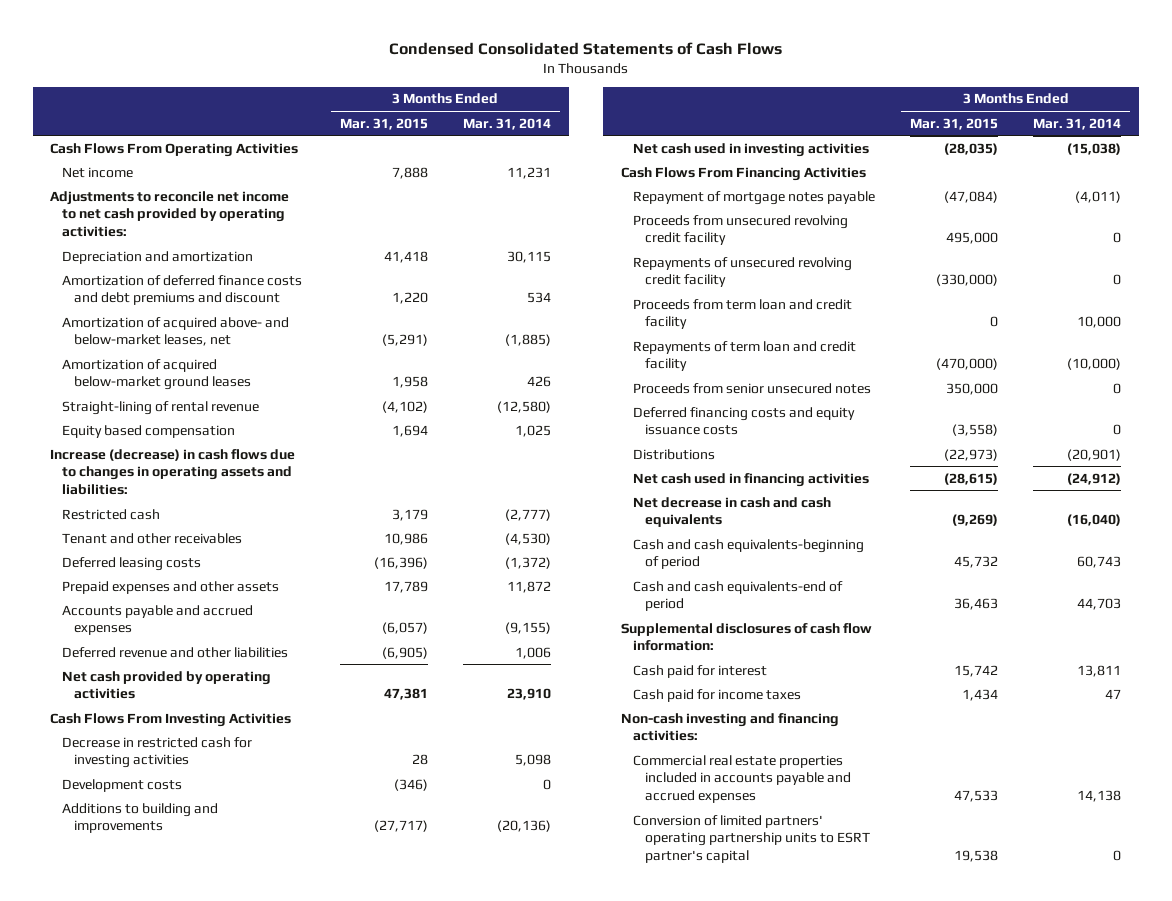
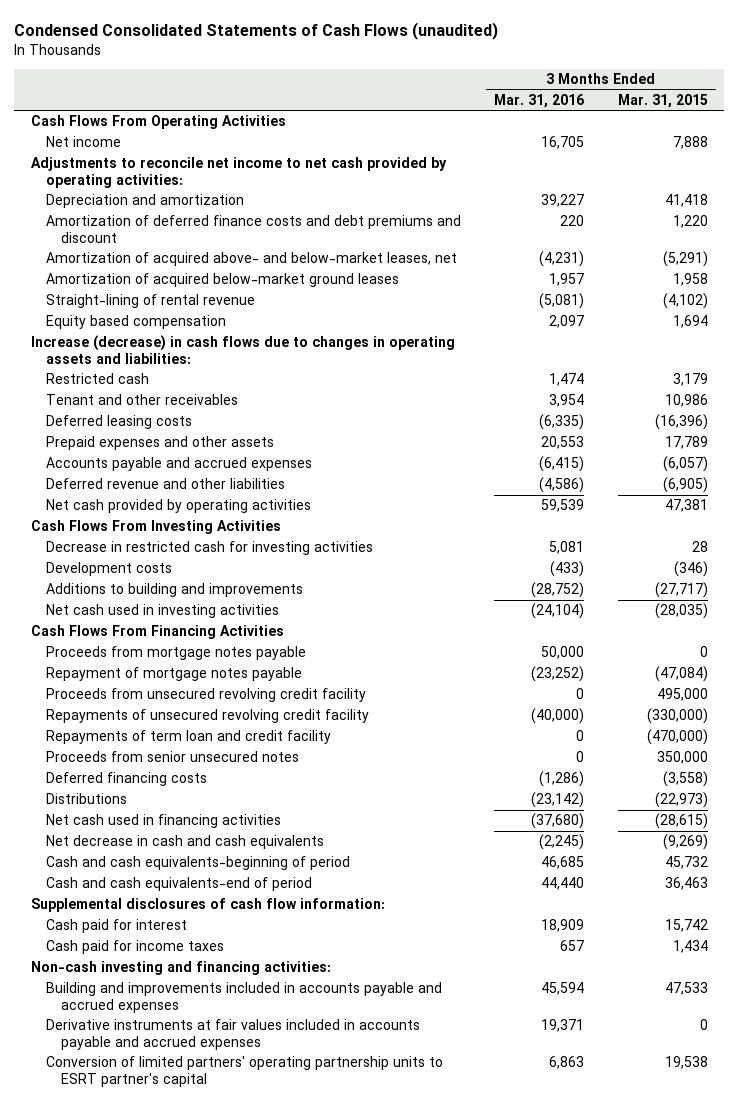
[388,42,782,56] Condensed Consolidated Statements of Cash Flows -> [13,21,498,40] Condensed Consolidated Statements of Cash Flows (unaudited)
[462,117,551,130] Mar. 31, 2014 -> none
none -> [494,93,585,108] Mar. 31, 2016
none -> [45,646,306,661] Proceeds from mortgage notes payable
[632,298,852,330] Proceeds from term loan and credit facility -> none
[632,406,855,436] Deferred financing costs and equity issuance costs -> [45,772,207,787] Deferred financing costs
[632,754,851,804] Commercial real estate properties included in accounts payable and accrued expenses -> [45,982,442,1013] Building and improvements included in accounts payable and accrued expenses
none -> [45,1019,420,1050] Derivative instruments at fair values included in accounts payable and accrued expenses

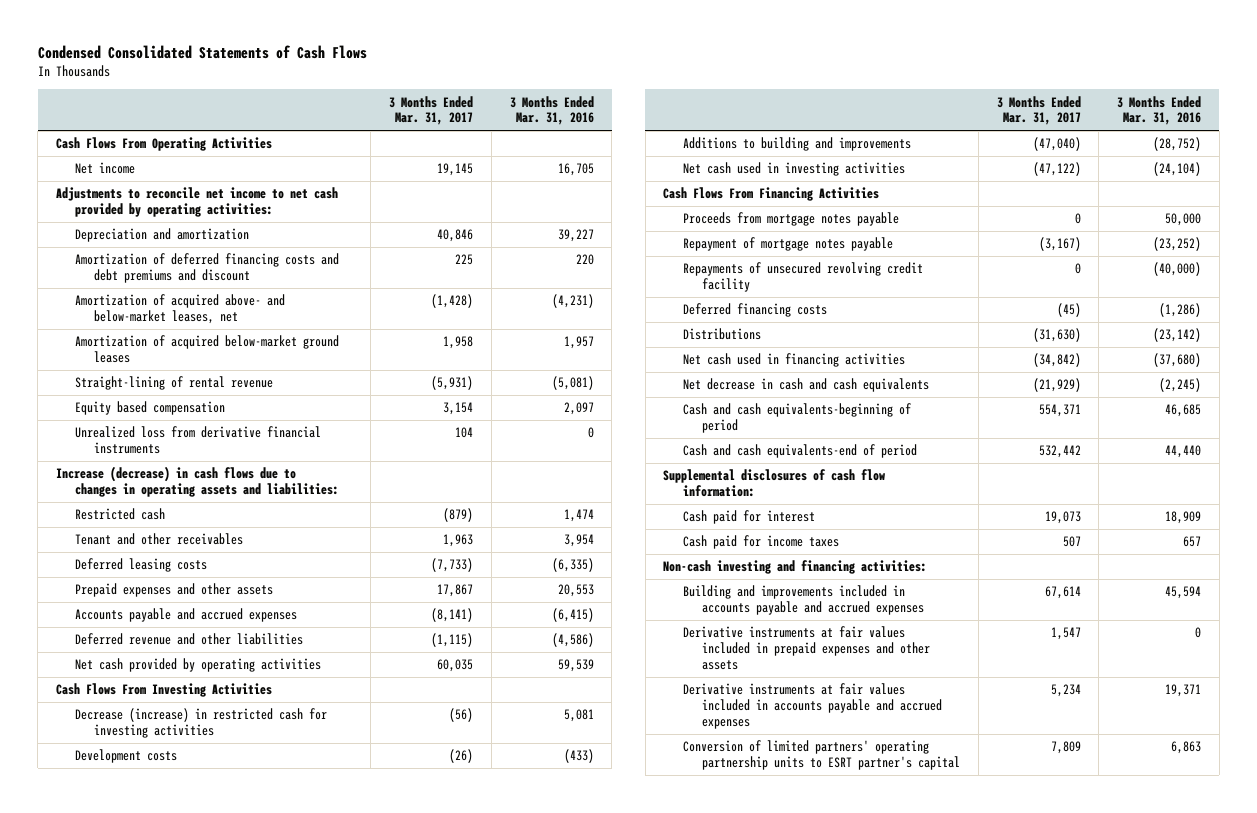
[13,21,498,40] Condensed Consolidated Statements of Cash Flows (unaudited) -> [37,45,367,60] Condensed Consolidated Statements of Cash Flows
[617,93,708,108] Mar. 31, 2015 -> none
none -> [389,95,474,126] 3 Months Ended Mar. 31, 2017
[45,215,461,243] Amortization of deferred finance costs and debt premiums and discount -> [75,253,340,283] Amortization of deferred financing costs and debt premiums and discount
none -> [75,426,322,454] Unrealized loss from derivative financial instruments
[45,541,373,556] Decrease in restricted cash for investing activities -> [75,708,328,738] Decrease (increase) in restricted cash for investing activities
[45,688,366,703] Proceeds from unsecured revolving credit facility -> none
[45,730,331,745] Repayments of term loan and credit facility -> none
[45,751,299,763] Proceeds from senior unsecured notes -> none
none -> [682,626,931,670] Derivative instruments at fair values included in prepaid expenses and other assets

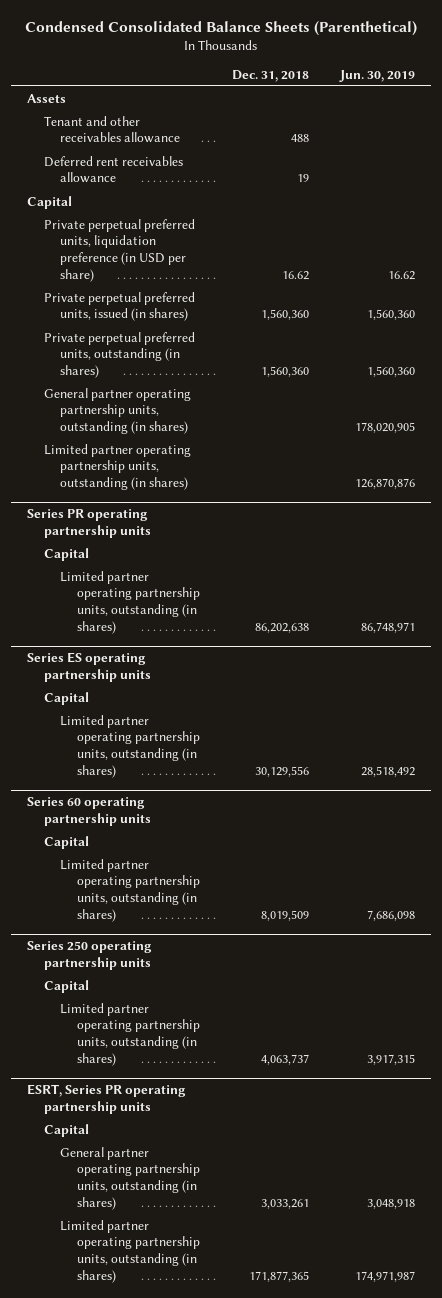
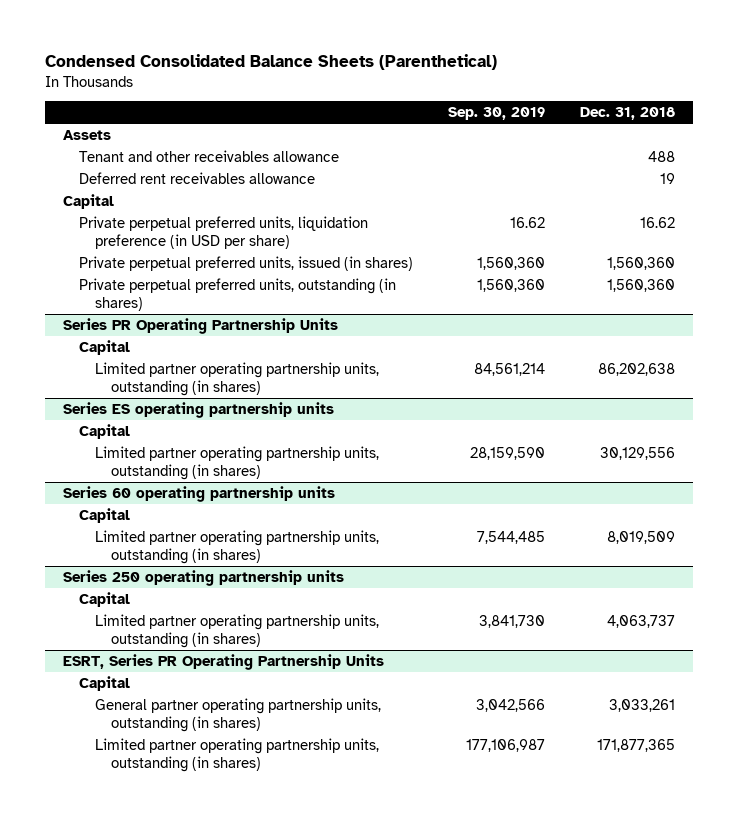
[339,69,416,82] Jun. 30, 2019 -> none
none -> [448,107,546,121] Sep. 30, 2019
[43,387,191,435] General partner operating partnership units, outstanding (in shares) -> none
[43,443,191,491] Limited partner operating partnership units, outstanding (in shares) -> none
[26,509,151,538] Series PR operating partnership units -> [62,317,338,334] Series PR Operating Partnership Units
[26,1084,186,1114] ESRT, Series PR operating partnership units -> [62,653,384,670] ESRT, Series PR Operating Partnership Units

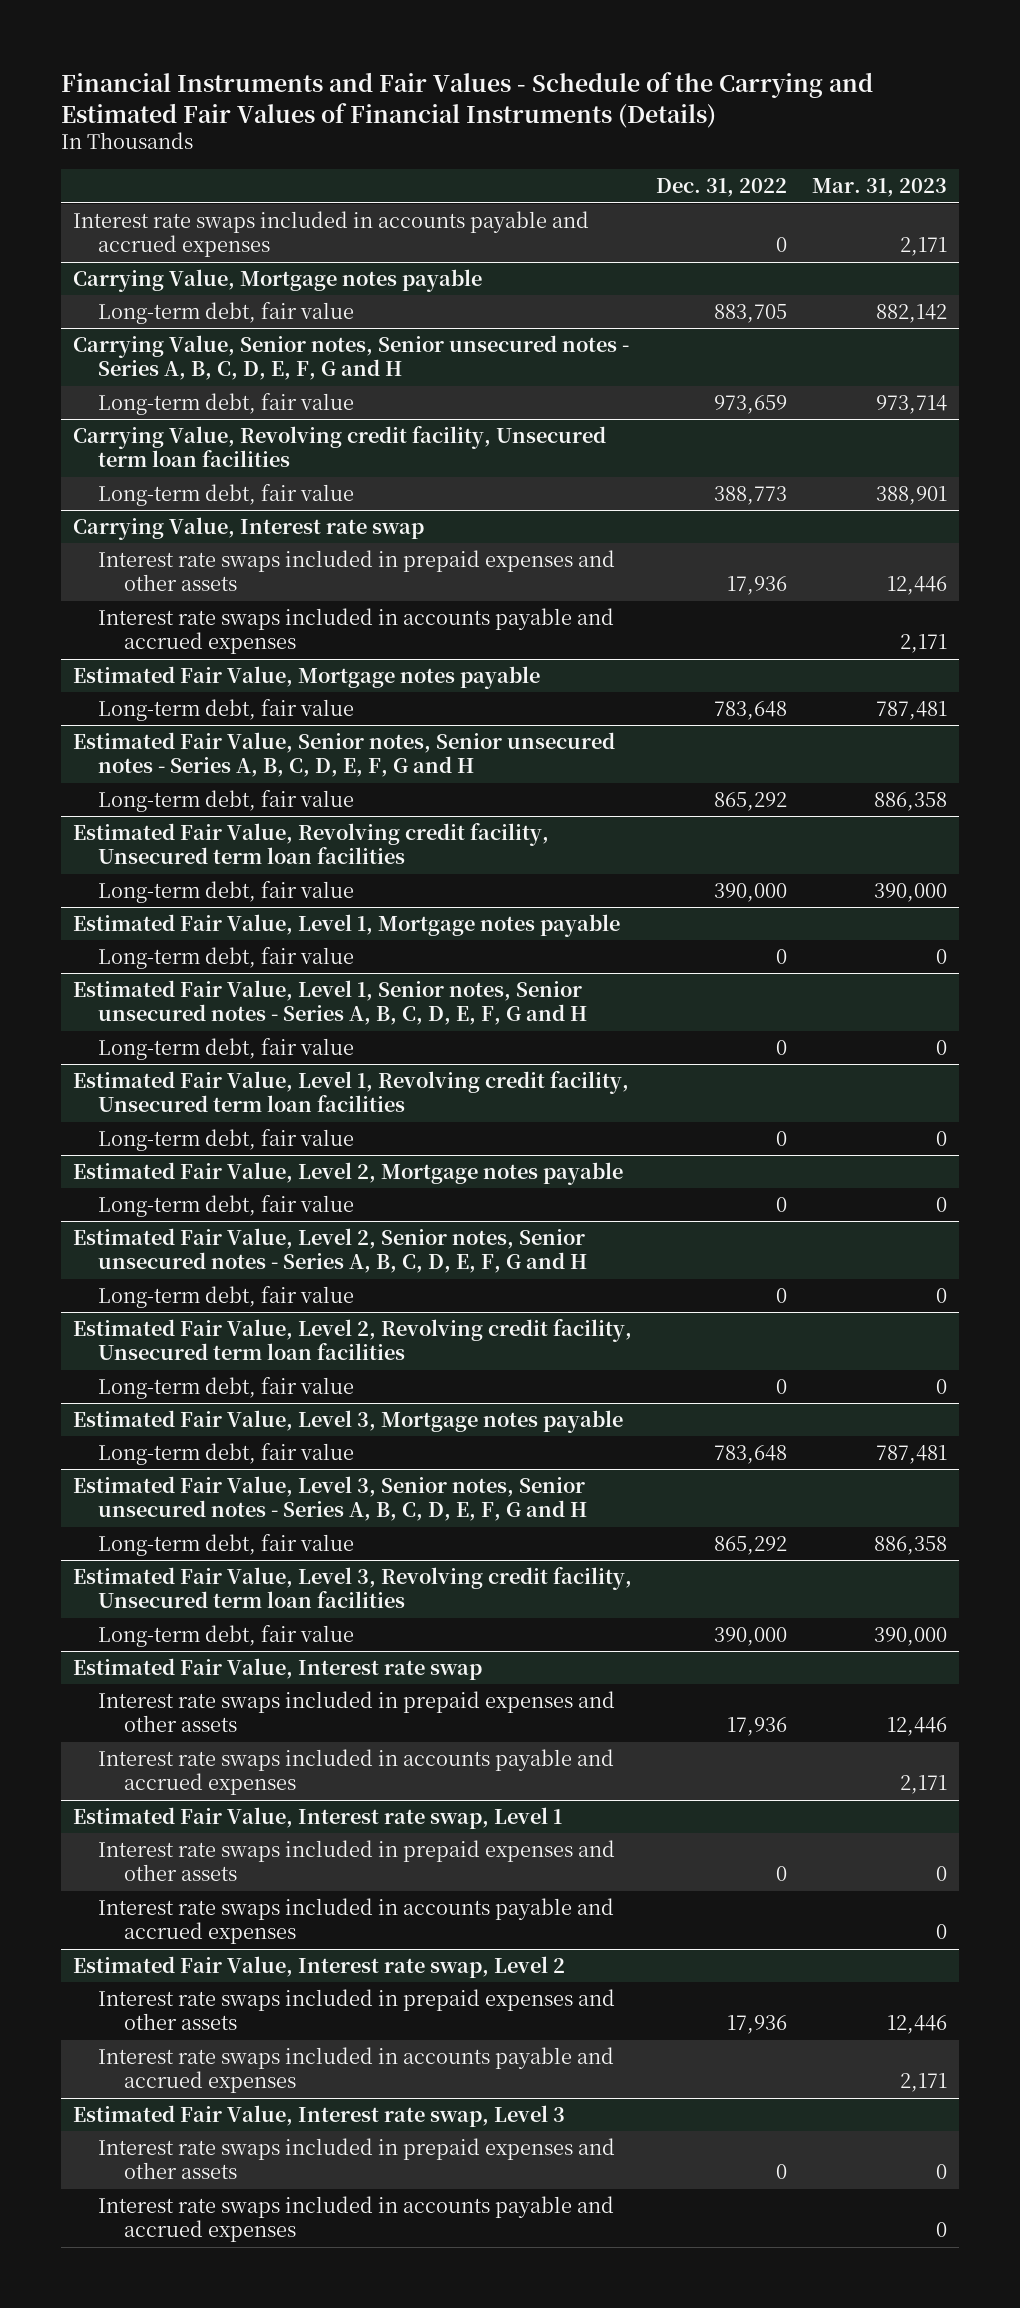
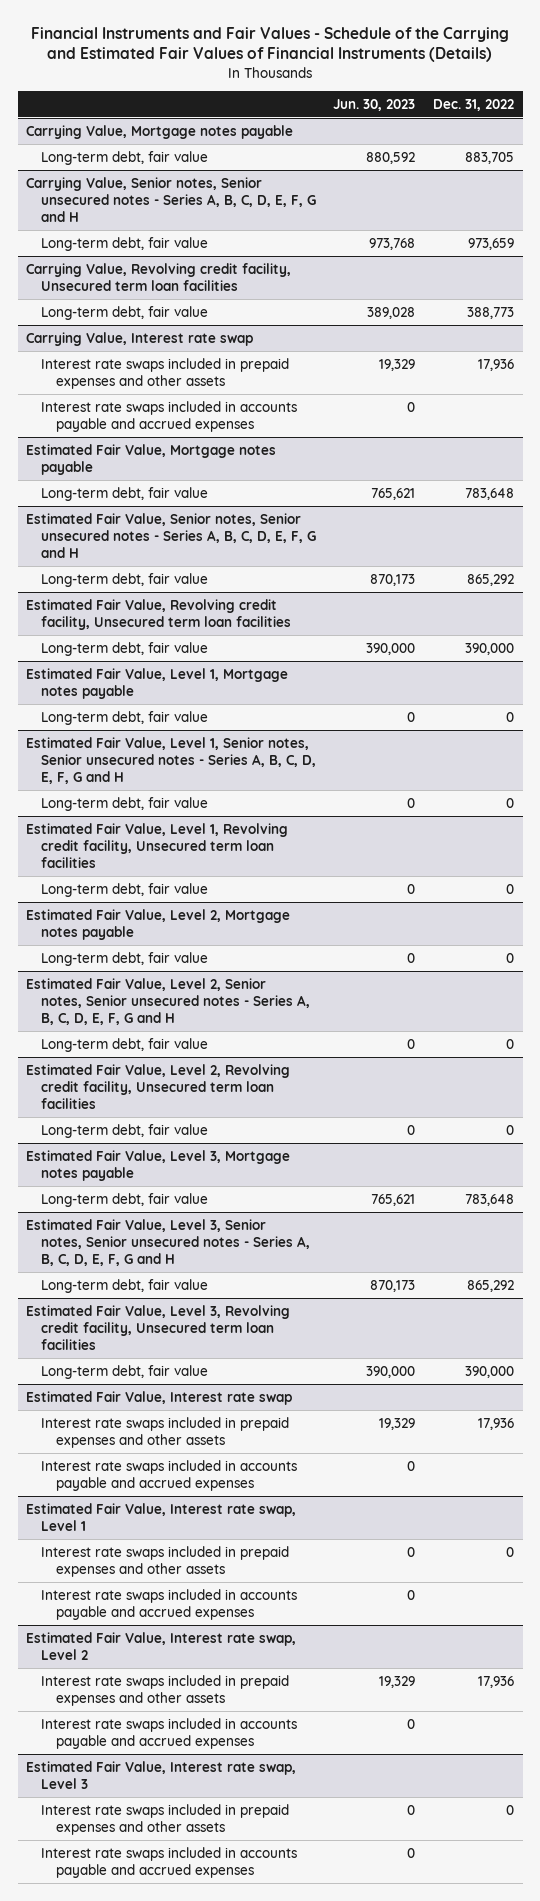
[811,178,947,198] Mar. 31, 2023 -> none
none -> [333,98,416,111] Jun. 30, 2023
[73,210,590,258] Interest rate swaps included in accounts payable and accrued expenses -> none

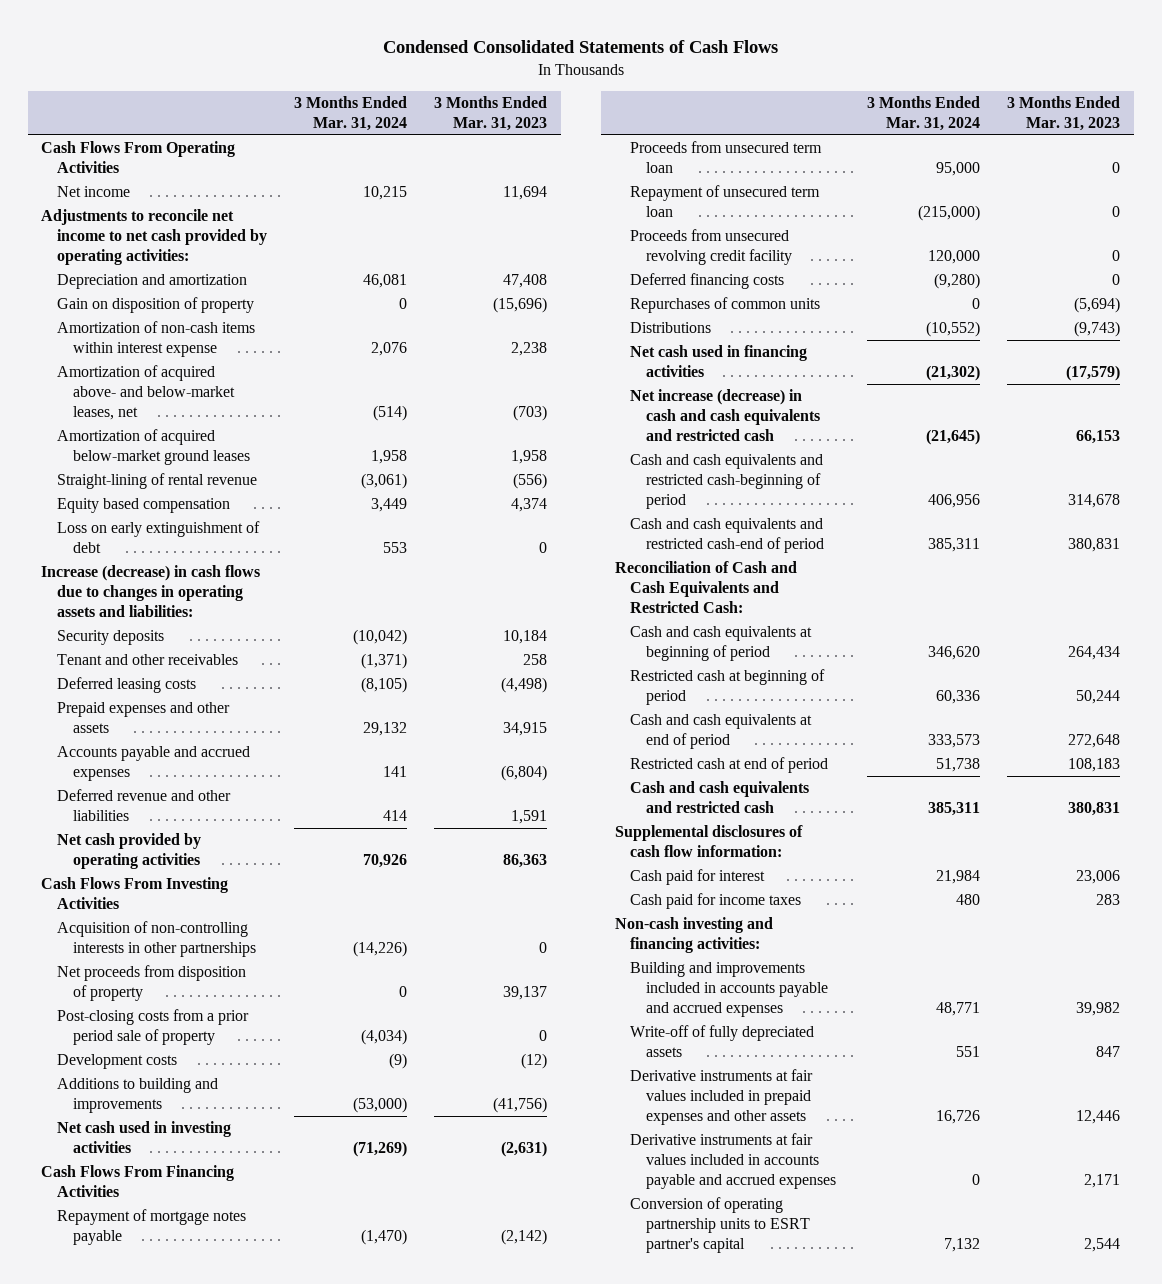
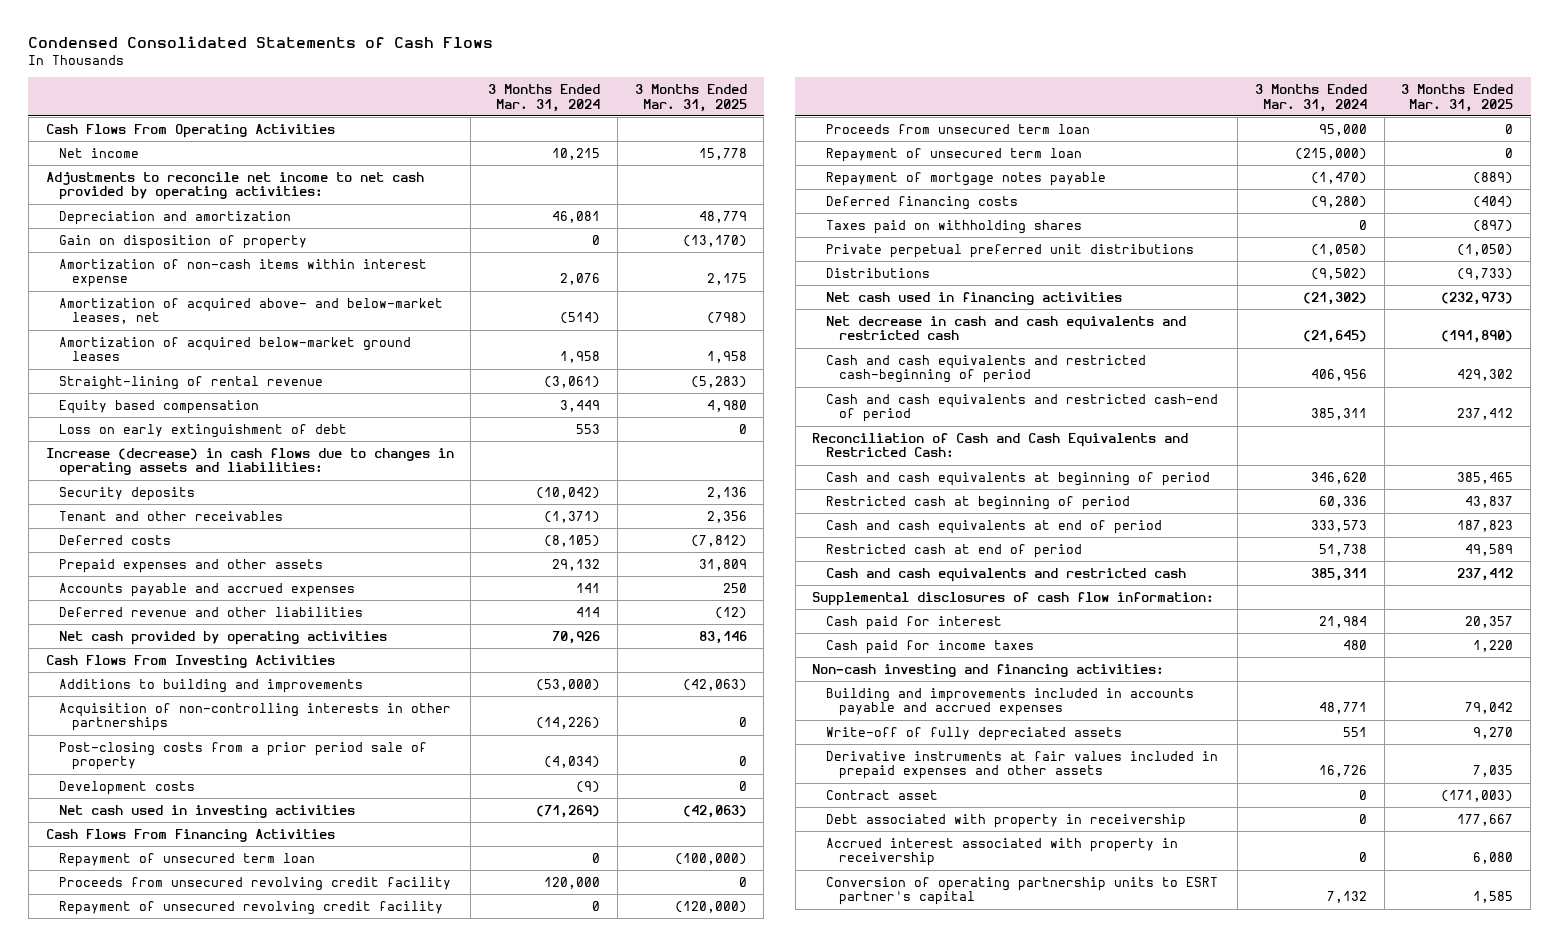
[434,96,548,131] 3 Months Ended Mar. 31, 2023 -> none
none -> [634,83,747,112] 3 Months Ended Mar. 31, 2025
[57,677,197,694] Deferred leasing costs -> [59,534,172,545] Deferred costs
[57,1078,219,1114] Additions to building and improvements -> [59,678,364,693] Additions to building and improvements
[57,965,247,1002] Net proceeds from disposition of property -> none
none -> [59,852,316,867] Repayment of unsecured term loan
[630,229,793,266] Proceeds from unsecured revolving credit facility -> [59,876,452,891] Proceeds from unsecured revolving credit facility
none -> [59,900,444,915] Repayment of unsecured revolving credit facility
[57,1209,247,1246] Repayment of mortgage notes payable -> [825,171,1106,186] Repayment of mortgage notes payable
[630,297,821,314] Repurchases of common units -> none
none -> [825,219,1082,234] Taxes paid on withholding shares
none -> [825,243,1194,258] Private perpetual preferred unit distributions
[926,321,981,338] (10,552) -> [1310,267,1367,280] (9,502)
[630,389,821,441] Net increase (decrease) in cash and cash equivalents and restricted cash -> [825,315,1186,341] Net decrease in cash and cash equivalents and restricted cash
[630,1133,837,1189] Derivative instruments at fair values included in accounts payable and accrued expenses -> none
none -> [825,789,938,800] Contract asset
none -> [825,813,1186,828] Debt associated with property in receivership
none -> [825,837,1178,867] Accrued interest associated with property in receivership

